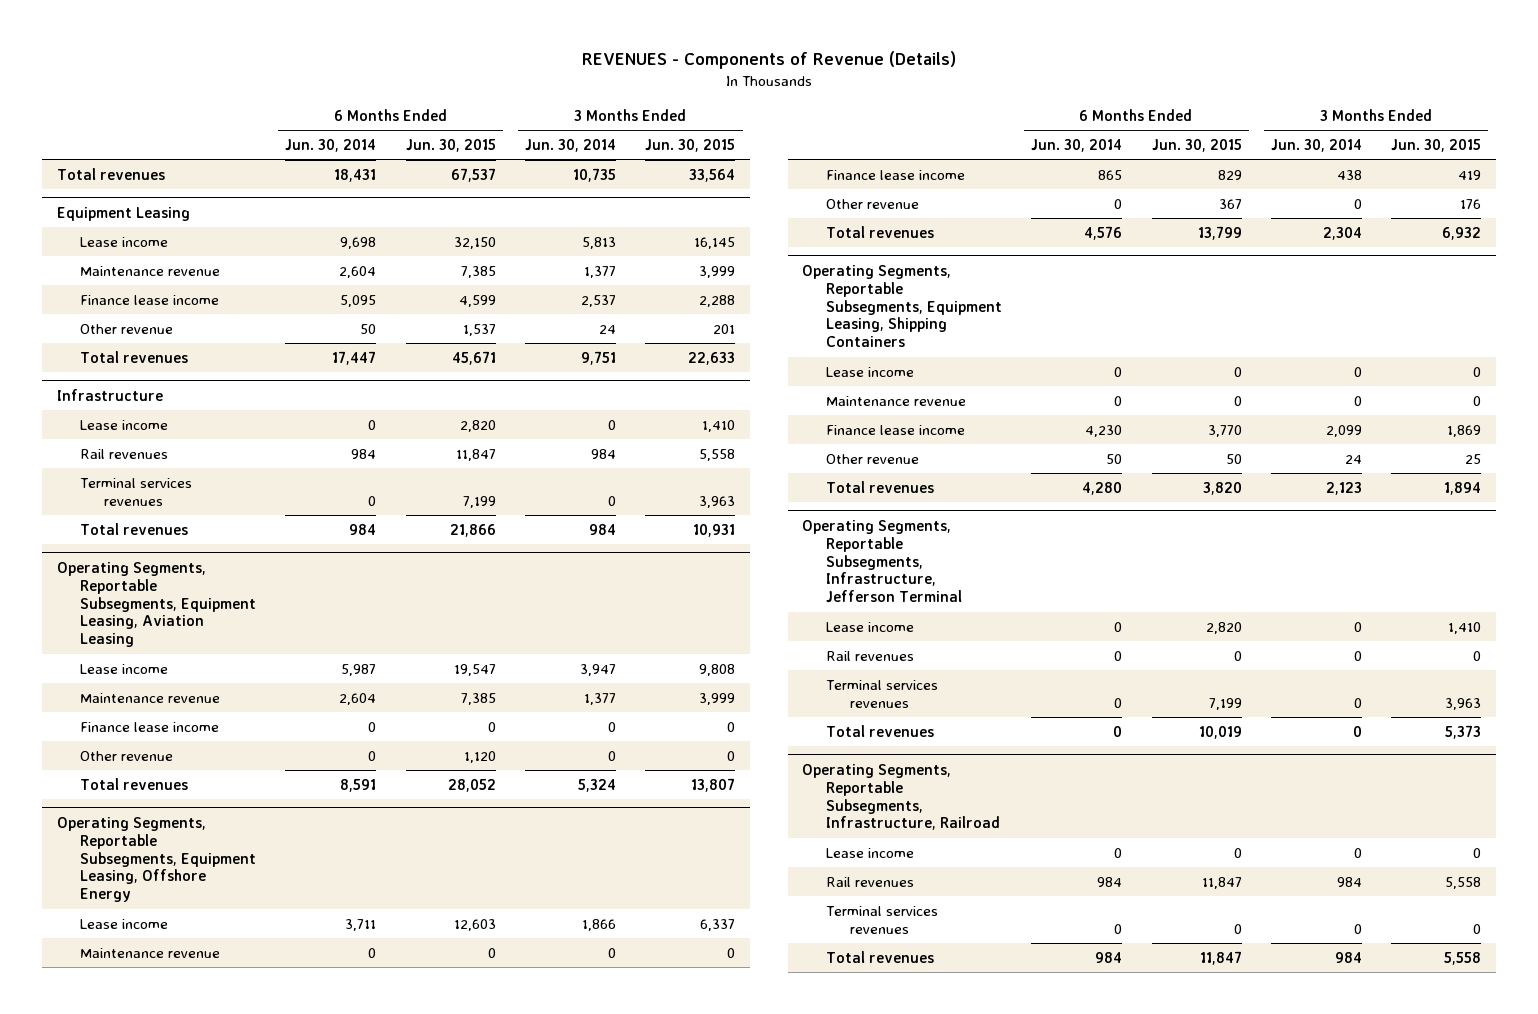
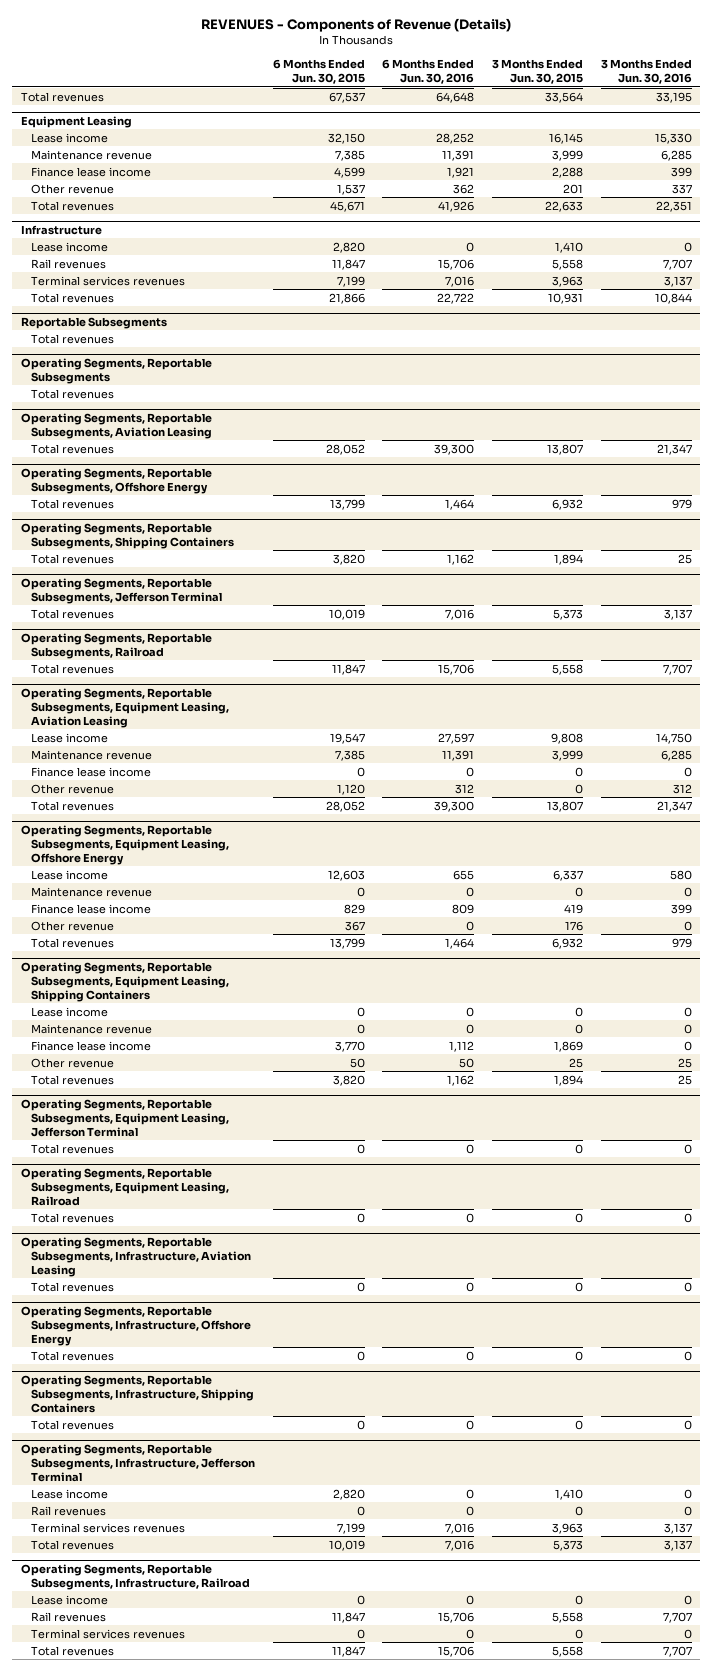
[285,138,377,152] Jun. 30, 2014 -> none
[524,138,616,152] Jun. 30, 2014 -> none
none -> [382,59,475,85] 6 Months Ended Jun. 30, 2016
none -> [600,59,692,85] 3 Months Ended Jun. 30, 2016
none -> [20,316,167,329] Reportable Subsegments
none -> [30,333,114,344] Total revenues
none -> [20,357,212,384] Operating Segments, Reportable Subsegments
none -> [30,388,114,399] Total revenues
none -> [20,412,212,439] Operating Segments, Reportable Subsegments, Aviation Leasing
none -> [30,443,114,454] Total revenues
none -> [20,467,212,494] Operating Segments, Reportable Subsegments, Offshore Energy
none -> [30,498,114,509] Total revenues
none -> [20,522,234,549] Operating Segments, Reportable Subsegments, Shipping Containers
none -> [30,553,114,564] Total revenues
none -> [20,577,222,604] Operating Segments, Reportable Subsegments, Jefferson Terminal
none -> [30,608,114,619] Total revenues
none -> [20,632,212,659] Operating Segments, Reportable Subsegments, Railroad
none -> [30,663,114,674] Total revenues
none -> [20,1098,229,1137] Operating Segments, Reportable Subsegments, Equipment Leasing, Jefferson Terminal
none -> [30,1143,114,1154] Total revenues
none -> [20,1167,229,1206] Operating Segments, Reportable Subsegments, Equipment Leasing, Railroad
none -> [30,1212,114,1223] Total revenues
none -> [20,1236,251,1277] Operating Segments, Reportable Subsegments, Infrastructure, Aviation Leasing
none -> [30,1281,114,1292] Total revenues
none -> [20,1305,251,1346] Operating Segments, Reportable Subsegments, Infrastructure, Offshore Energy
none -> [30,1350,114,1361] Total revenues
none -> [20,1374,254,1413] Operating Segments, Reportable Subsegments, Infrastructure, Shipping Containers
none -> [30,1419,114,1430] Total revenues

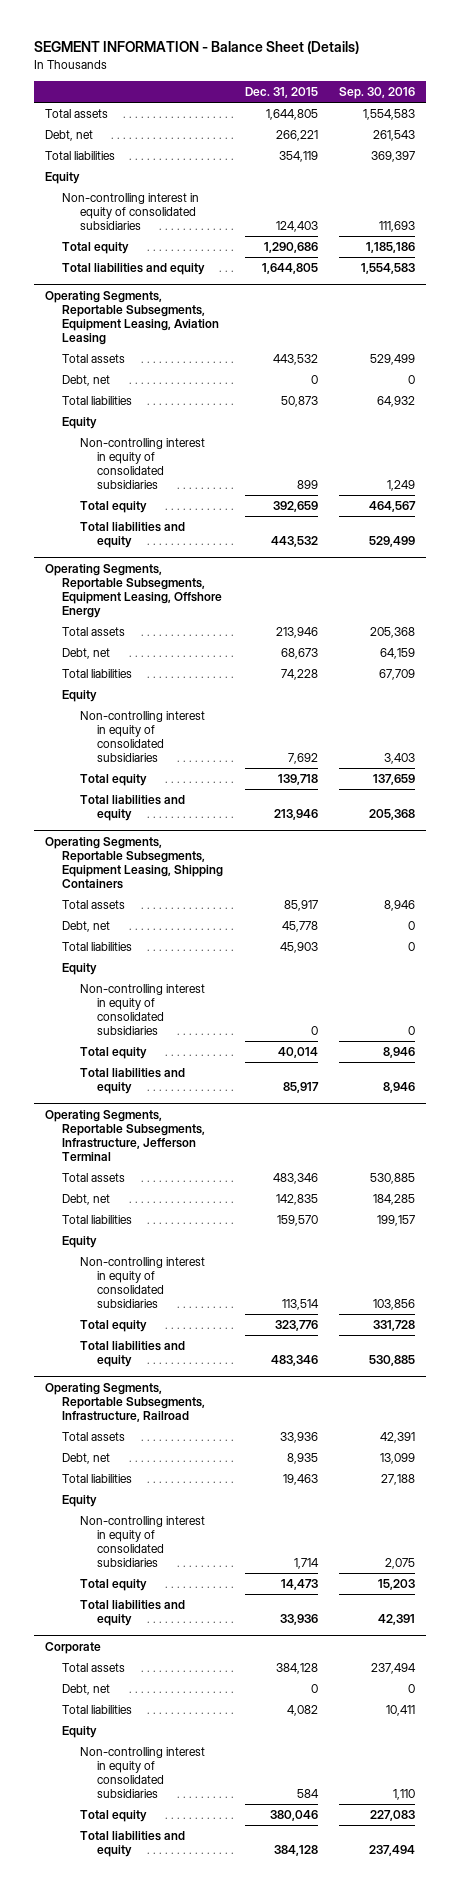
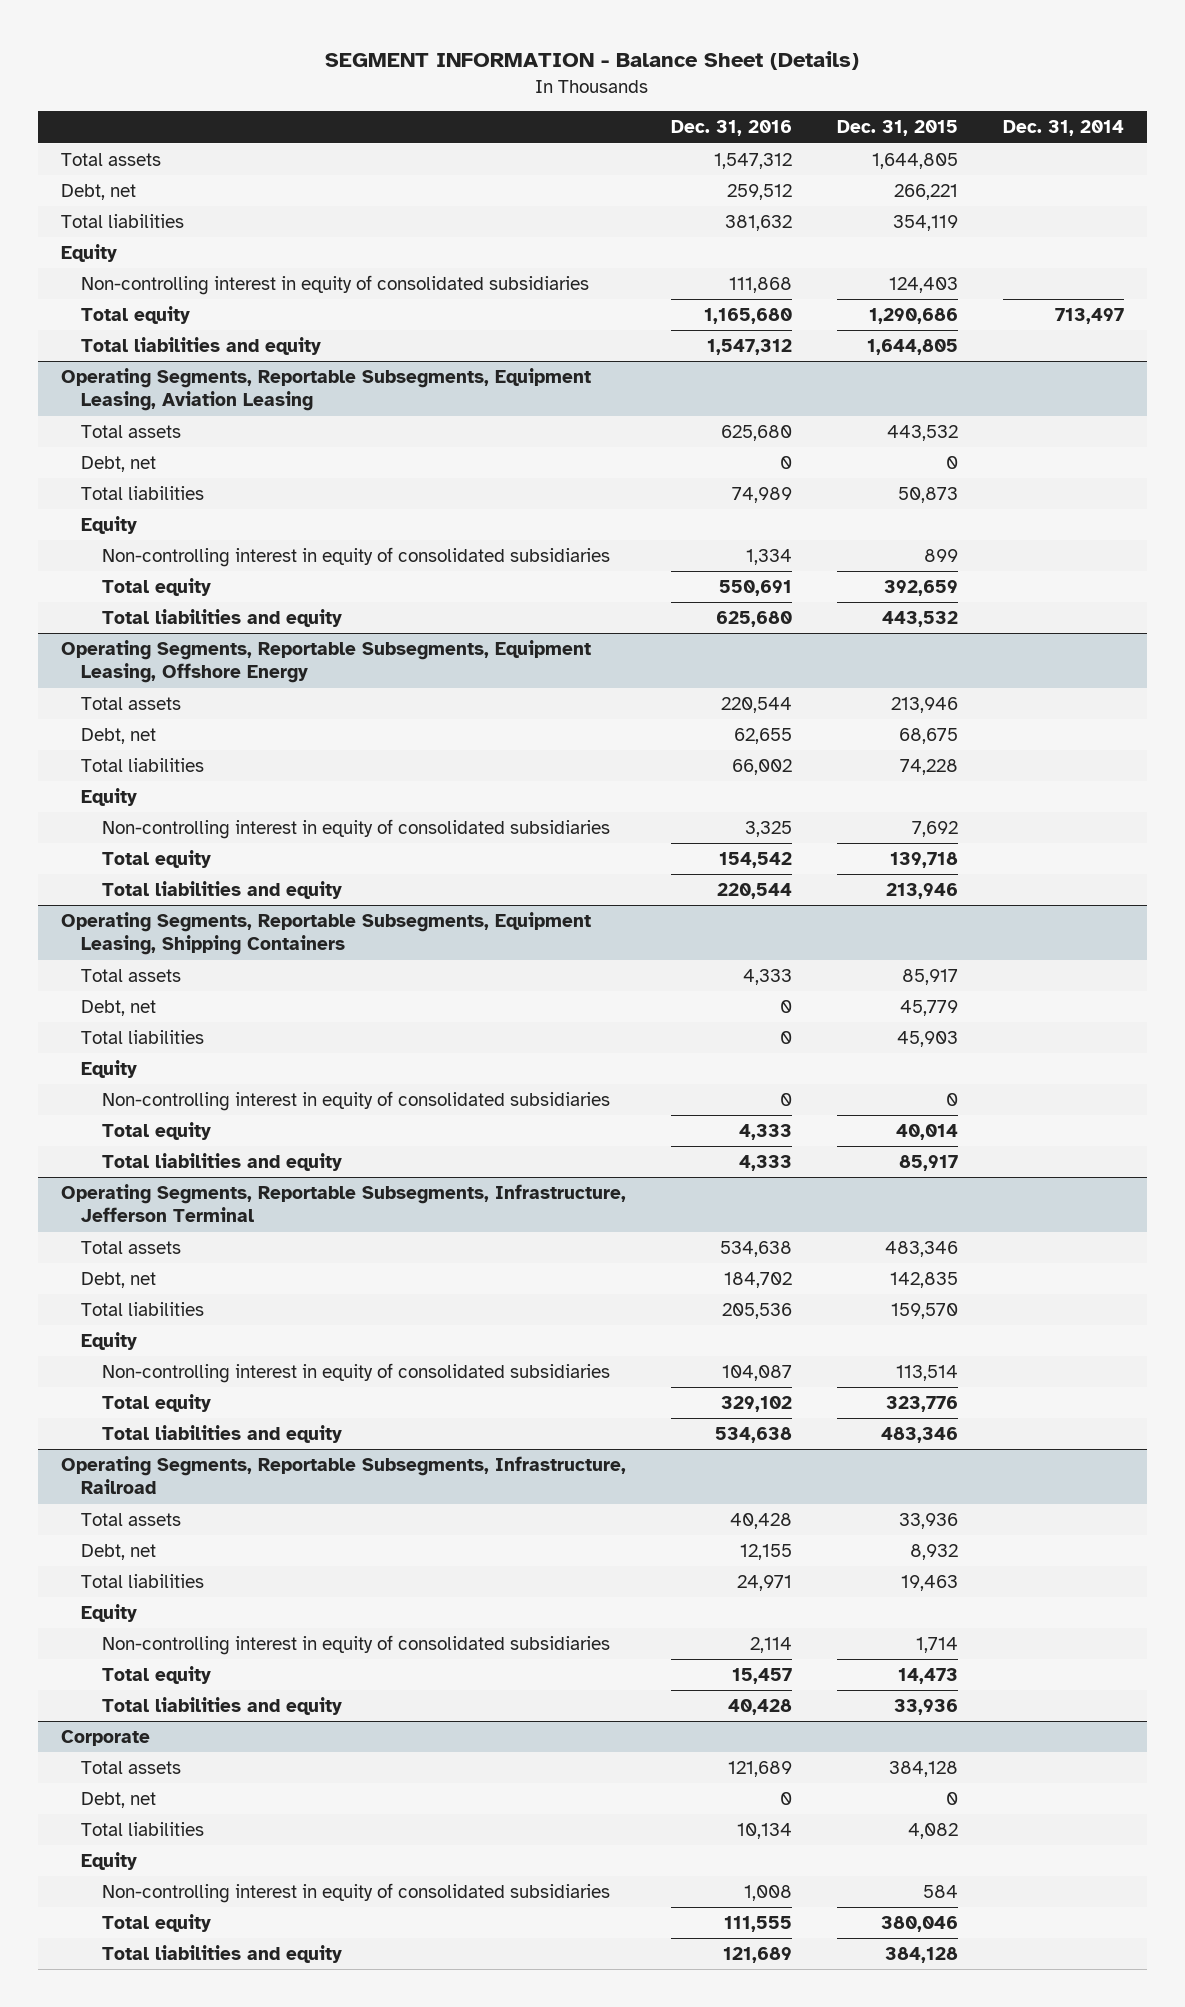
[338,86,415,99] Sep. 30, 2016 -> none
none -> [670,120,792,137] Dec. 31, 2016
none -> [1003,120,1125,137] Dec. 31, 2014
[280,648,318,660] 68,673 -> [899,728,959,745] 68,675
[281,921,318,933] 45,778 -> [900,1000,959,1017] 45,779
[286,1453,318,1465] 8,935 -> [910,1544,959,1561] 8,932

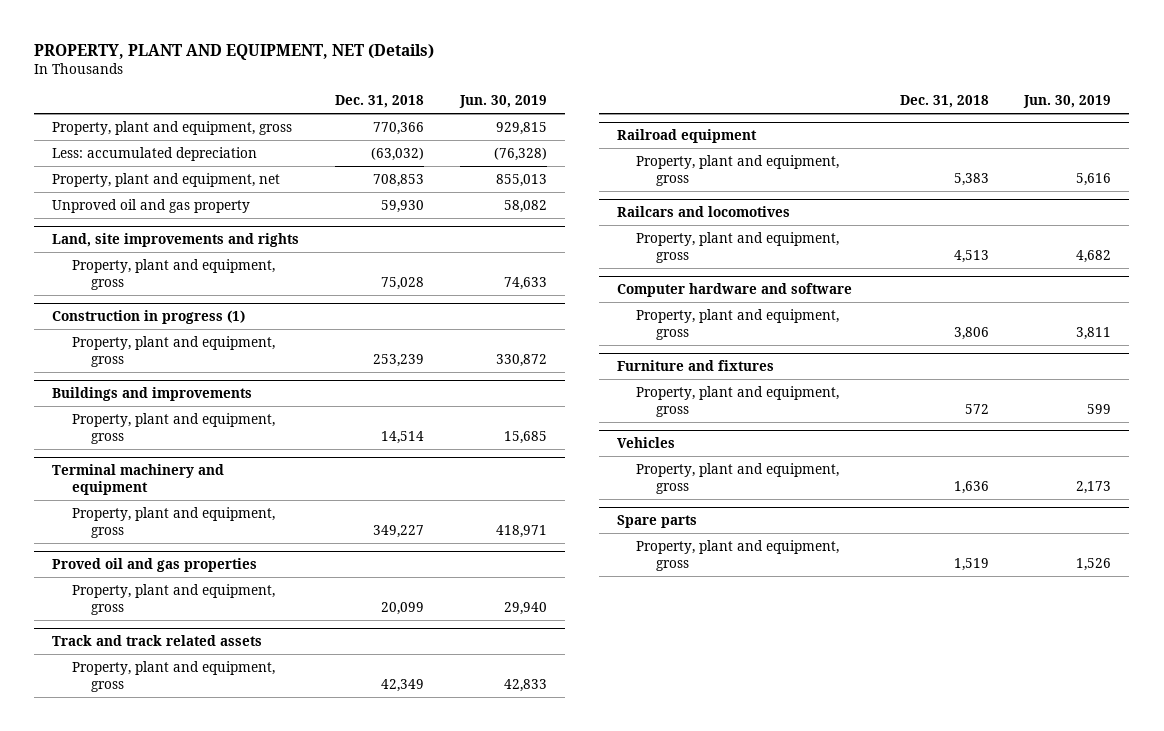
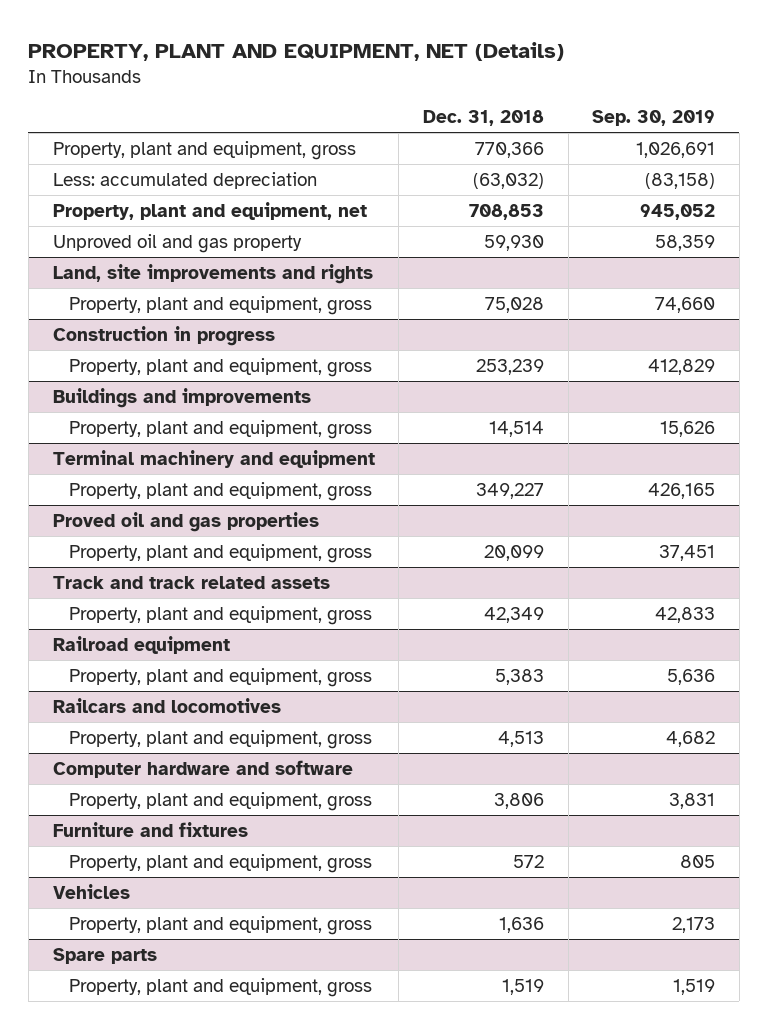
[458,95,547,109] Jun. 30, 2019 -> none
none -> [592,110,716,127] Sep. 30, 2019
[52,310,246,325] Construction in progress (1) -> [52,325,275,346] Construction in progress

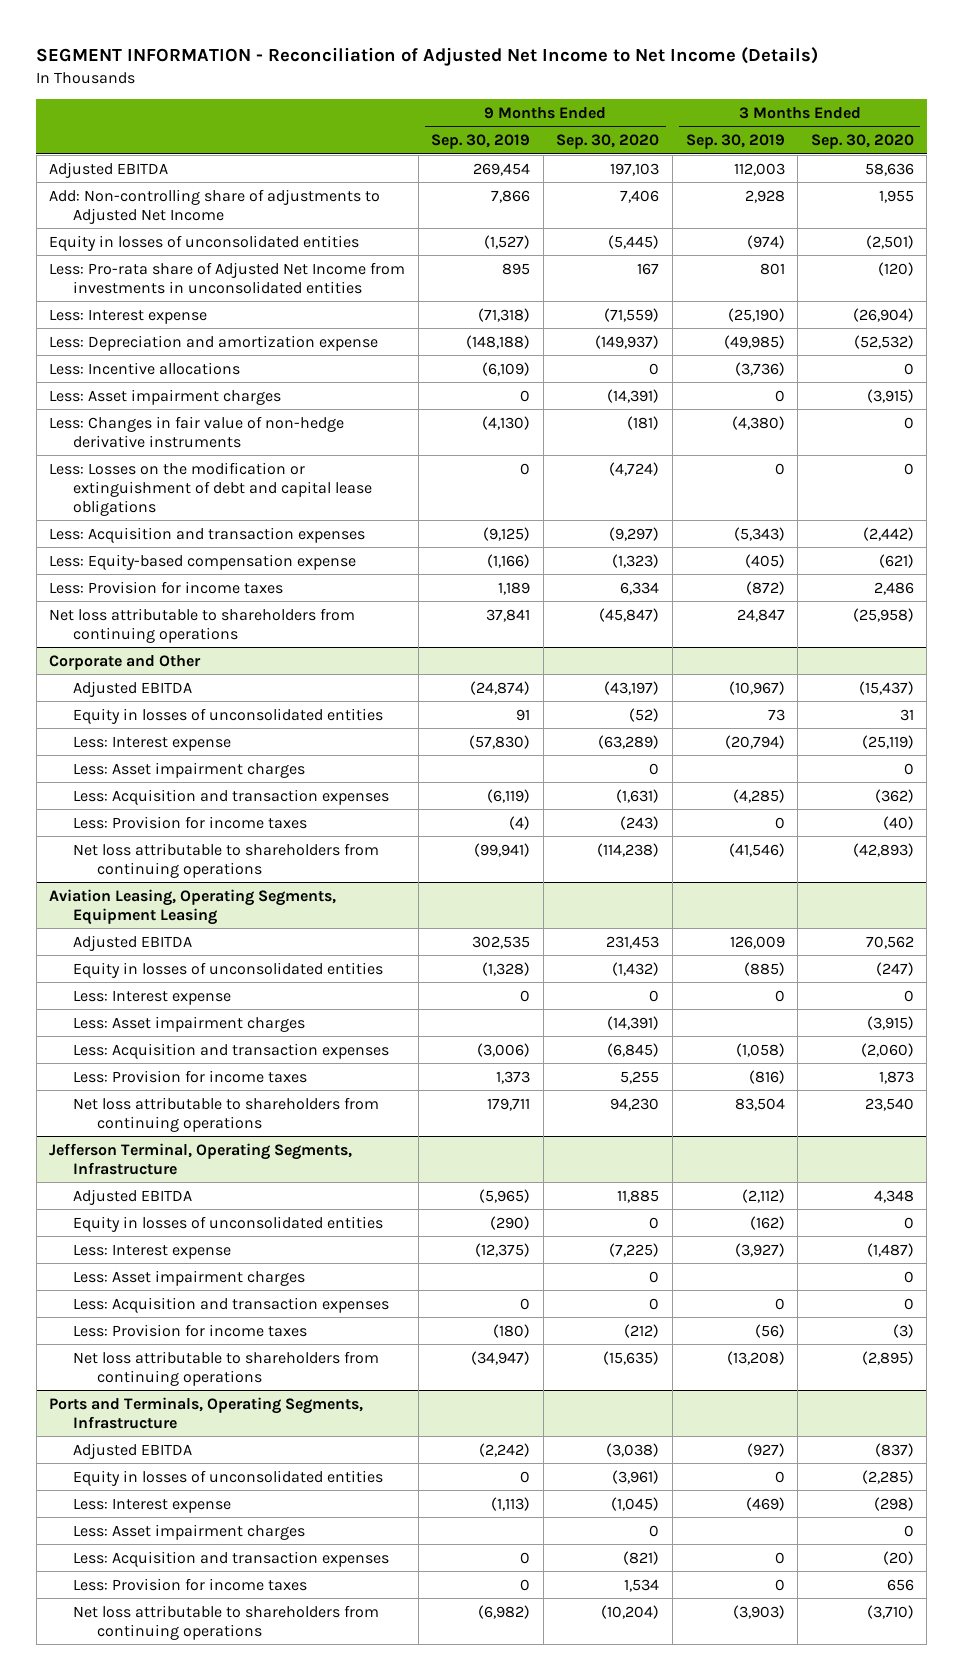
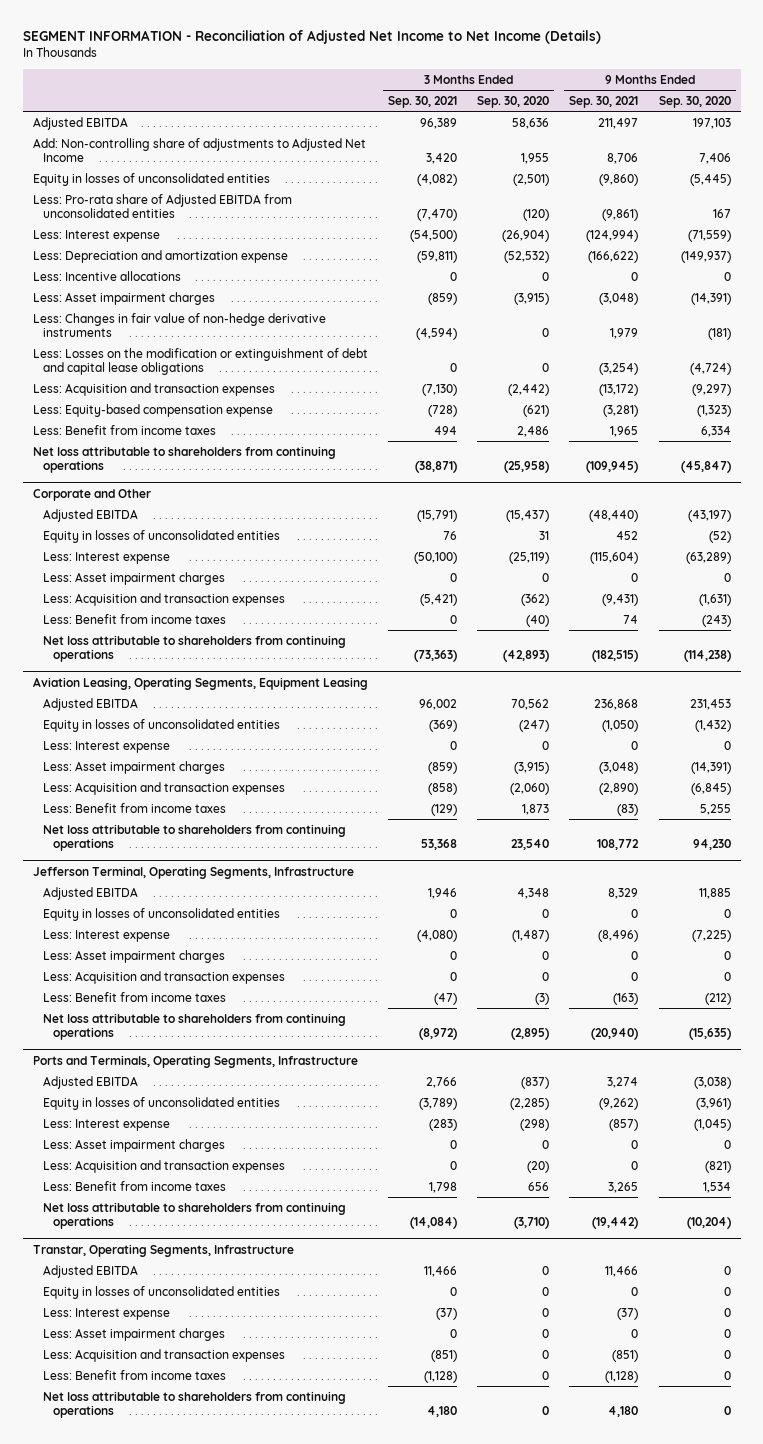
[431,134,531,150] Sep. 30, 2019 -> none
[685,134,785,150] Sep. 30, 2019 -> none
none -> [387,96,457,109] Sep. 30, 2021
none -> [569,96,639,109] Sep. 30, 2021
[49,261,406,294] Less: Pro-rata share of Adjusted Net Income from investments in unconsolidated entities -> [32,193,292,218] Less: Pro-rata share of Adjusted EBITDA from unconsolidated entities
[49,580,284,594] Less: Provision for income taxes -> [32,424,216,435] Less: Benefit from income taxes
[73,815,308,829] Less: Provision for income taxes -> [42,613,226,624] Less: Benefit from income taxes
[73,1069,308,1083] Less: Provision for income taxes -> [42,802,226,813] Less: Benefit from income taxes
[73,1323,308,1337] Less: Provision for income taxes -> [42,991,226,1002] Less: Benefit from income taxes
[73,1577,308,1591] Less: Provision for income taxes -> [42,1180,226,1191] Less: Benefit from income taxes
none -> [32,1243,294,1257] Transtar, Operating Segments, Infrastructure
none -> [42,1264,138,1278] Adjusted EBITDA
none -> [42,1285,280,1299] Equity in losses of unconsolidated entities
none -> [42,1307,170,1320] Less: Interest expense
none -> [42,1327,225,1341] Less: Asset impairment charges
none -> [42,1348,285,1362] Less: Acquisition and transaction expenses
none -> [42,1369,226,1380] Less: Benefit from income taxes
none -> [42,1390,346,1418] Net loss attributable to shareholders from continuing operations

